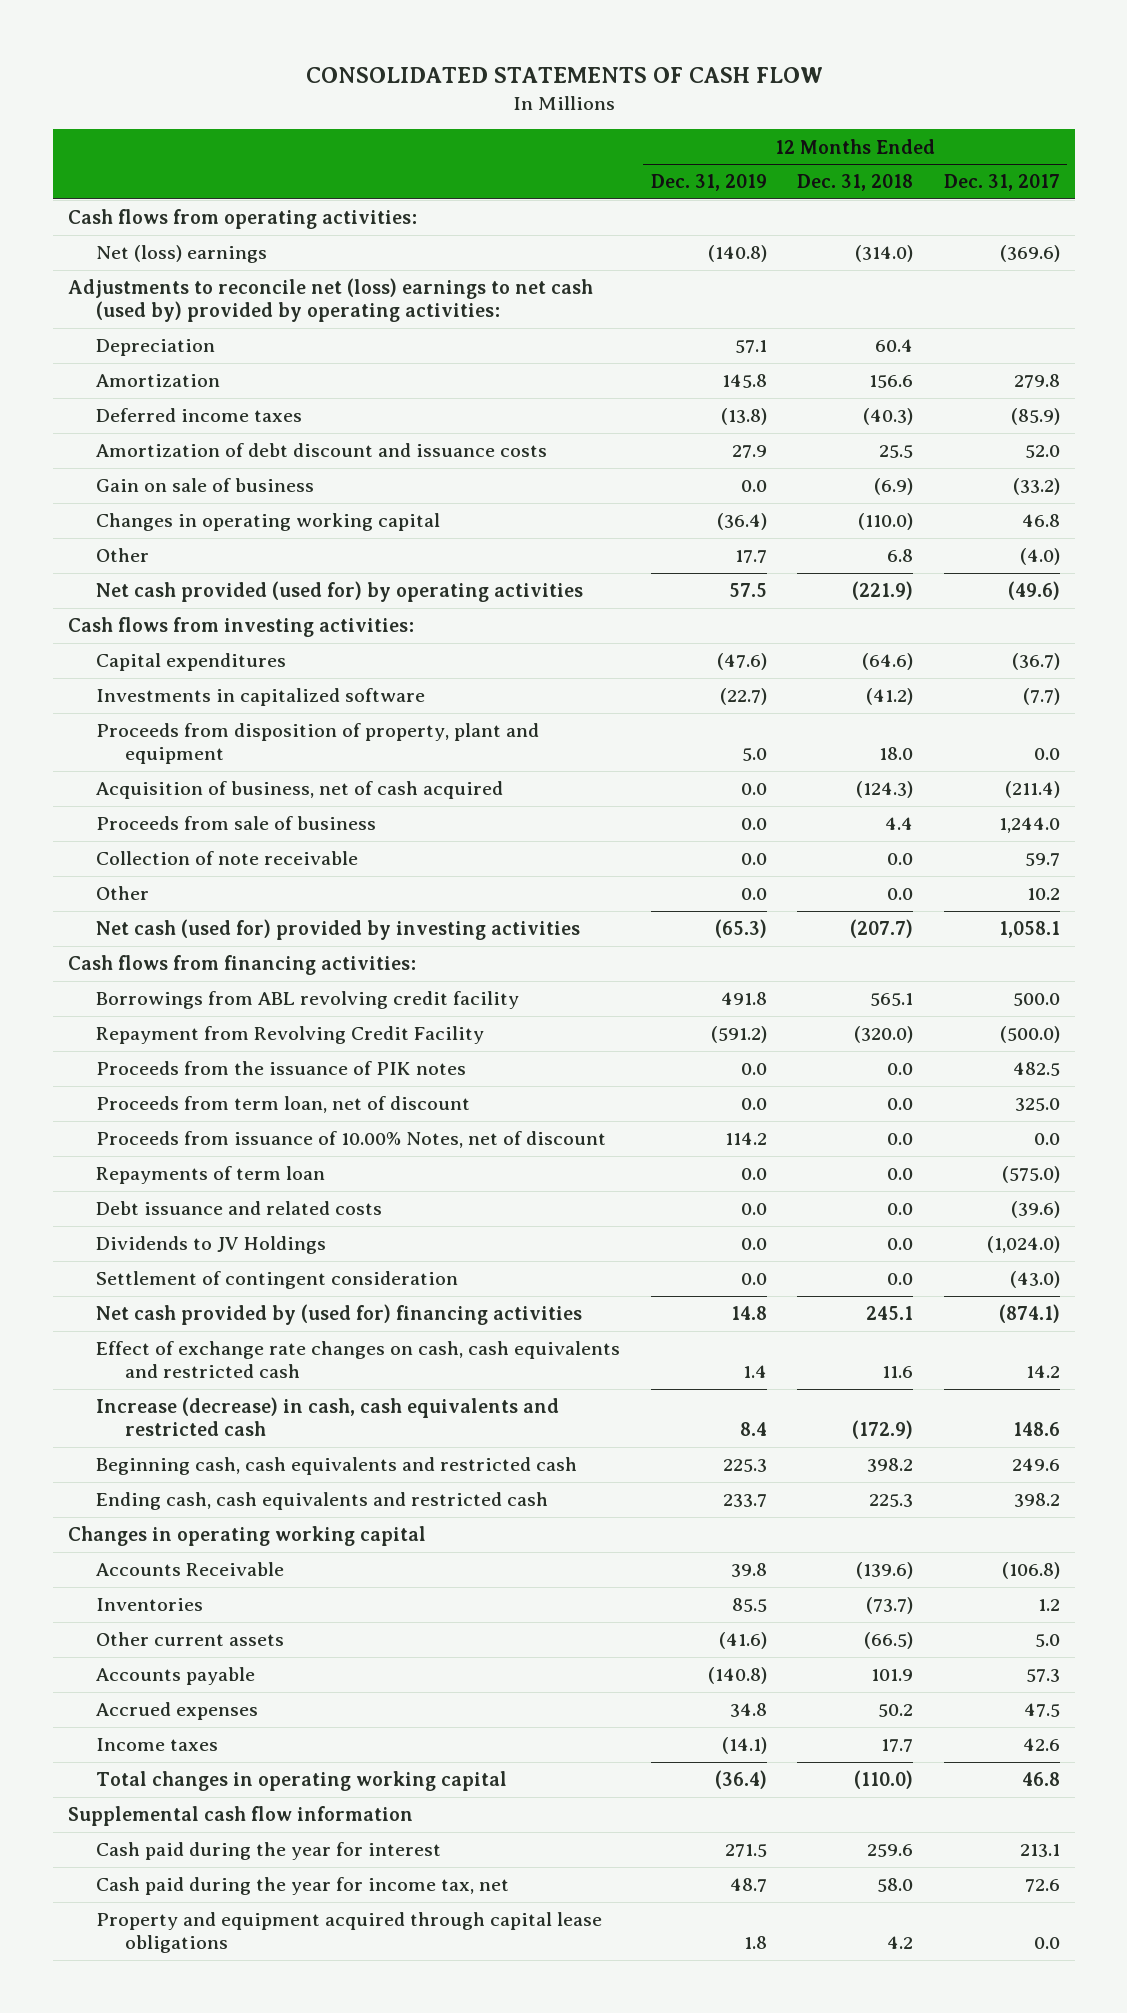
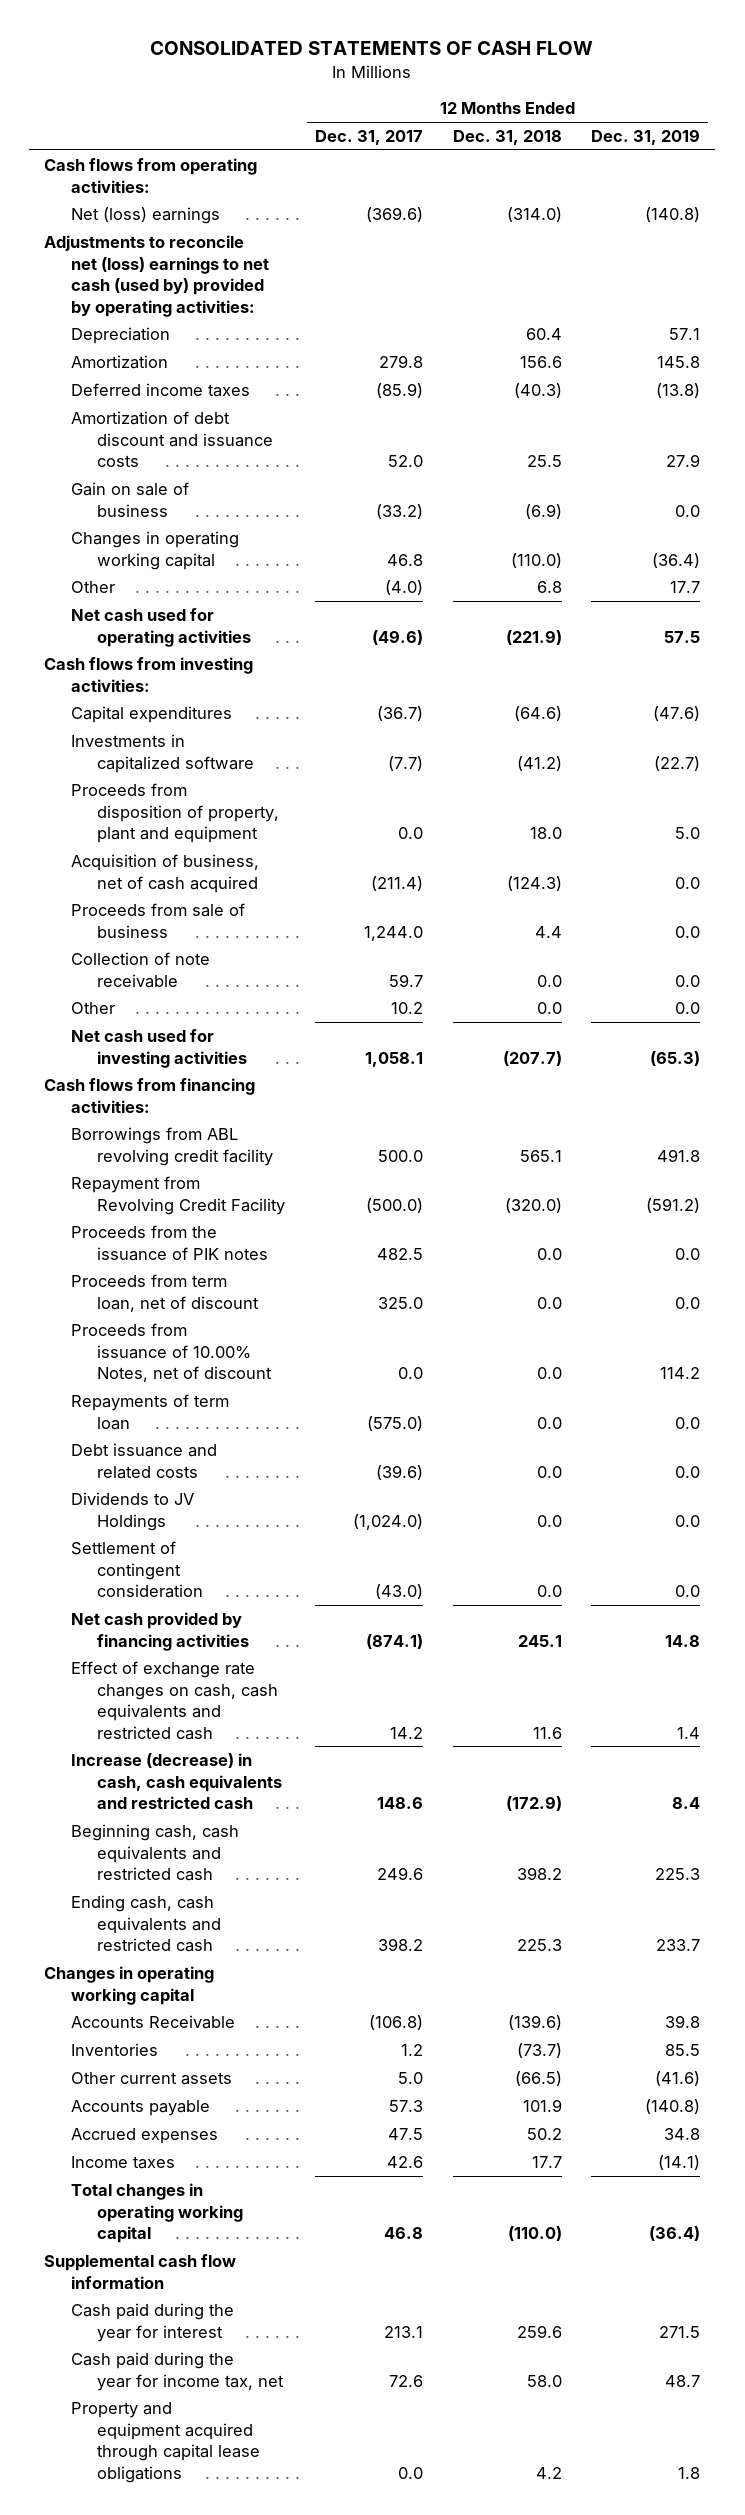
[96,581,584,603] Net cash provided (used for) by operating activities -> [70,607,252,647] Net cash used for operating activities
[96,919,581,941] Net cash (used for) provided by investing activities -> [70,1028,248,1068] Net cash used for investing activities
[96,1304,583,1326] Net cash provided by (used for) financing activities -> [70,1611,250,1651] Net cash provided by financing activities

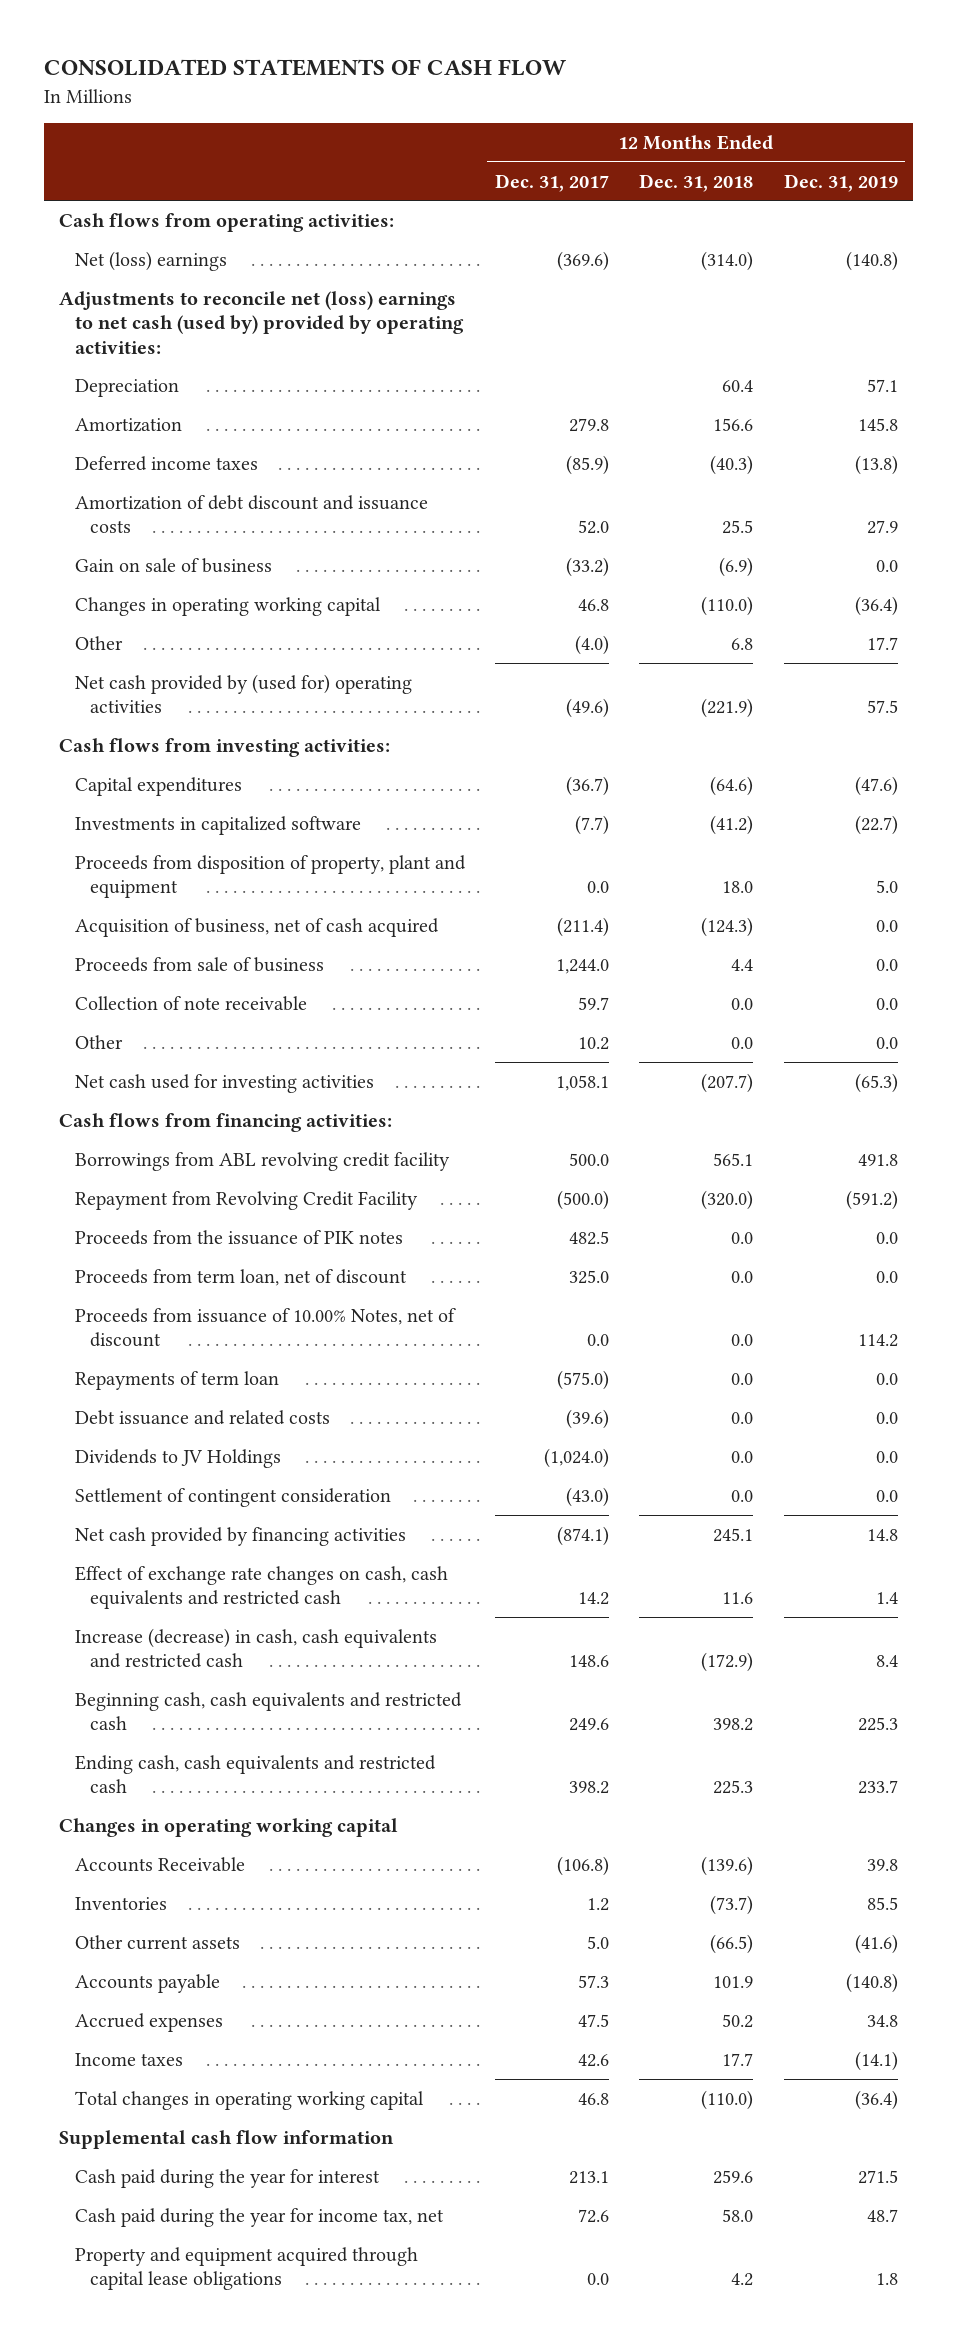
[70,607,252,647] Net cash used for operating activities -> [74,673,412,714] Net cash provided by (used for) operating activities

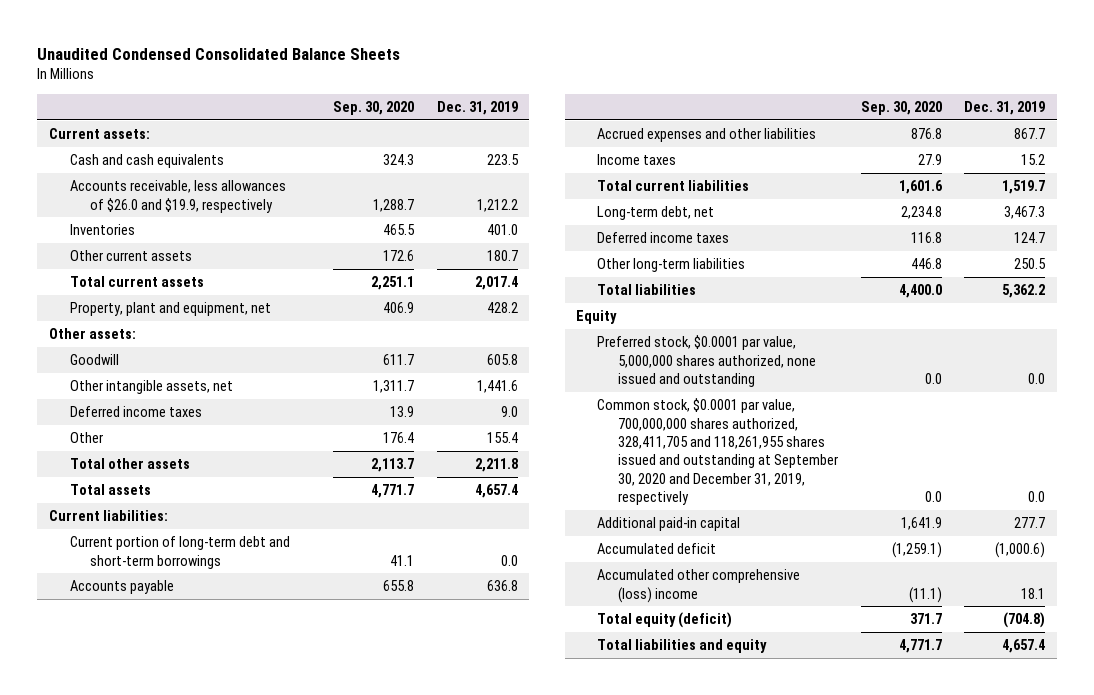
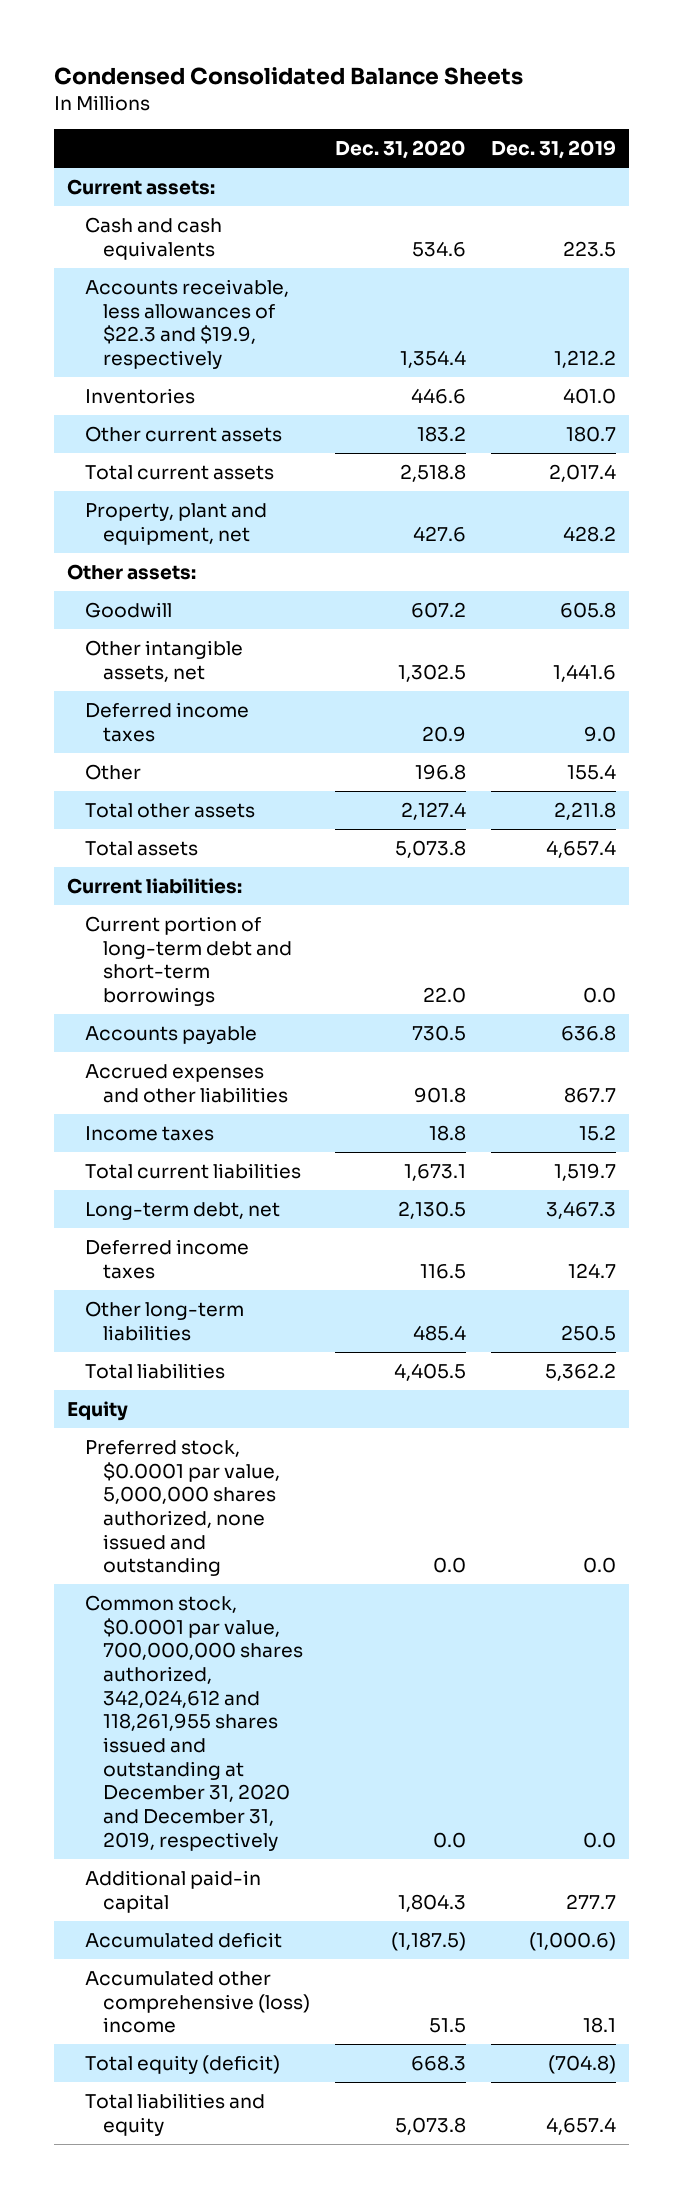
[37,47,401,60] Unaudited Condensed Consolidated Balance Sheets -> [54,67,524,86] Condensed Consolidated Balance Sheets
[332,101,414,116] Sep. 30, 2020 -> none
none -> [335,140,467,160] Dec. 31, 2020
[69,180,286,213] Accounts receivable, less allowances of $26.0 and $19.9, respectively -> [84,279,289,370] Accounts receivable, less allowances of $22.3 and $19.9, respectively
[597,398,838,506] Common stock, $0.0001 par value, 700,000,000 shares authorized, 328,411,705 and 118,261,955 shares issued and outstanding at September 30, 2020 and December 31, 2019, respectively -> [84,1595,303,1851] Common stock, $0.0001 par value, 700,000,000 shares authorized, 342,024,612 and 118,261,955 shares issued and outstanding at December 31, 2020 and December 31, 2019, respectively

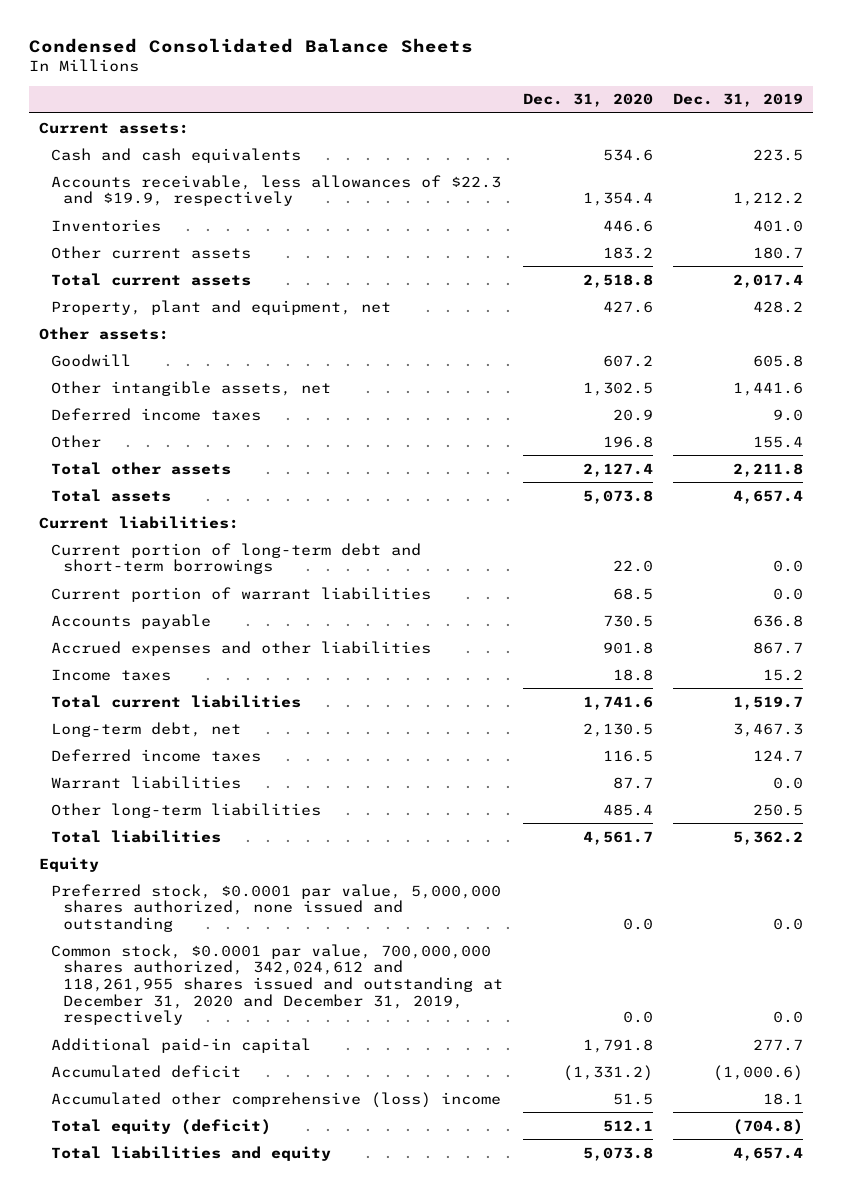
none -> [51,586,432,602] Current portion of warrant liabilities
[404,1164,467,1182] 1,673.1 -> [583,695,654,710] 1,741.6
none -> [51,775,242,789] Warrant liabilities
[394,1363,467,1382] 4,405.5 -> [583,830,654,845] 4,561.7
[398,1893,467,1912] 1,804.3 -> [583,1038,654,1053] 1,791.8
[391,1932,467,1952] (1,187.5) -> [563,1064,654,1081] (1,331.2)
[411,2055,467,2072] 668.3 -> [603,1119,654,1132] 512.1

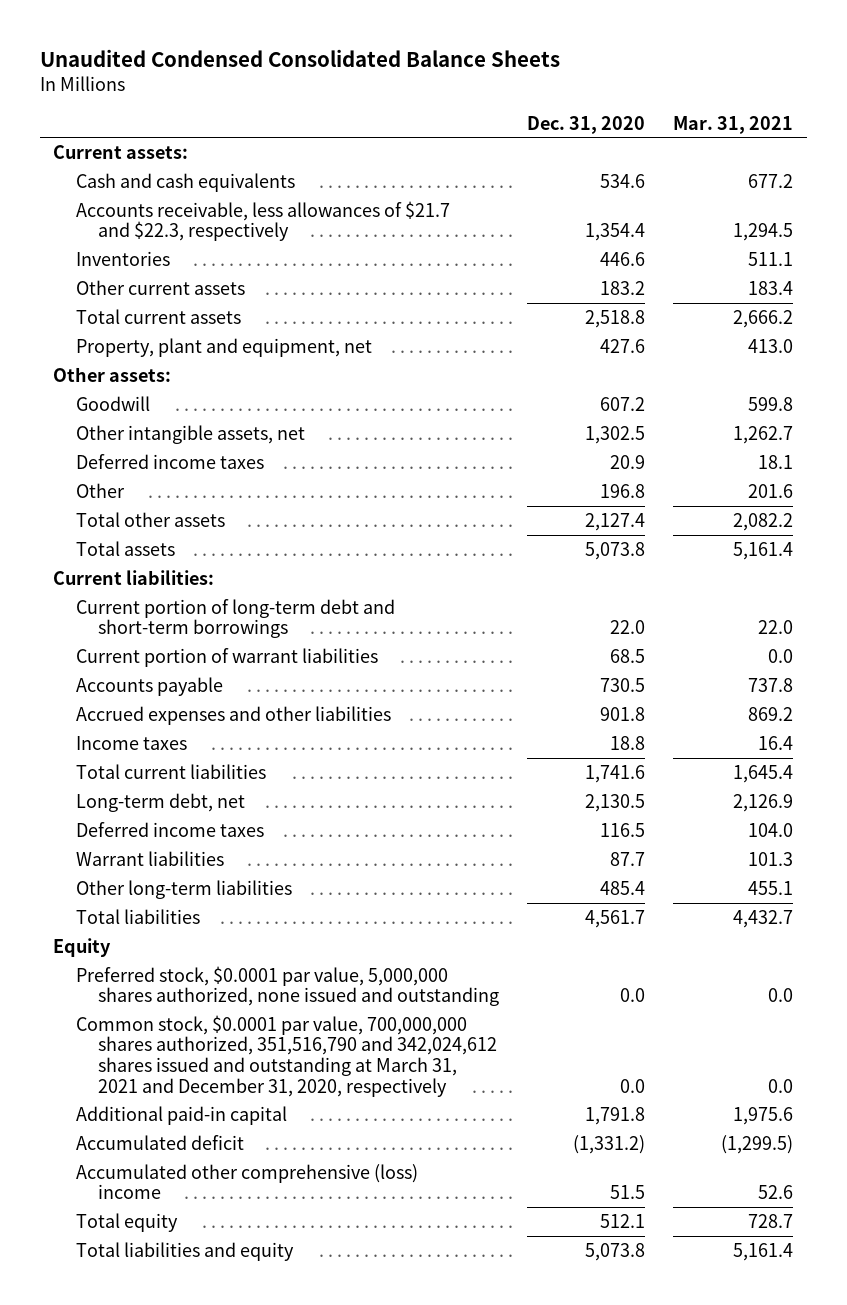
[29,37,474,53] Condensed Consolidated Balance Sheets -> [39,49,560,68] Unaudited Condensed Consolidated Balance Sheets
[673,93,804,108] Dec. 31, 2019 -> none
none -> [673,115,794,134] Mar. 31, 2021
[51,174,502,207] Accounts receivable, less allowances of $22.3 and $19.9, respectively -> [75,200,450,242] Accounts receivable, less allowances of $21.7 and $22.3, respectively
[51,943,504,1026] Common stock, $0.0001 par value, 700,000,000 shares authorized, 342,024,612 and 118,261,955 shares issued and outstanding at December 31, 2020 and December 31, 2019, respectively -> [75,1014,498,1097] Common stock, $0.0001 par value, 700,000,000 shares authorized, 351,516,790 and 342,024,612 shares issued and outstanding at March 31, 2021 and December 31, 2020, respectively
[51,1118,272,1135] Total equity (deficit) -> [75,1212,178,1232] Total equity

